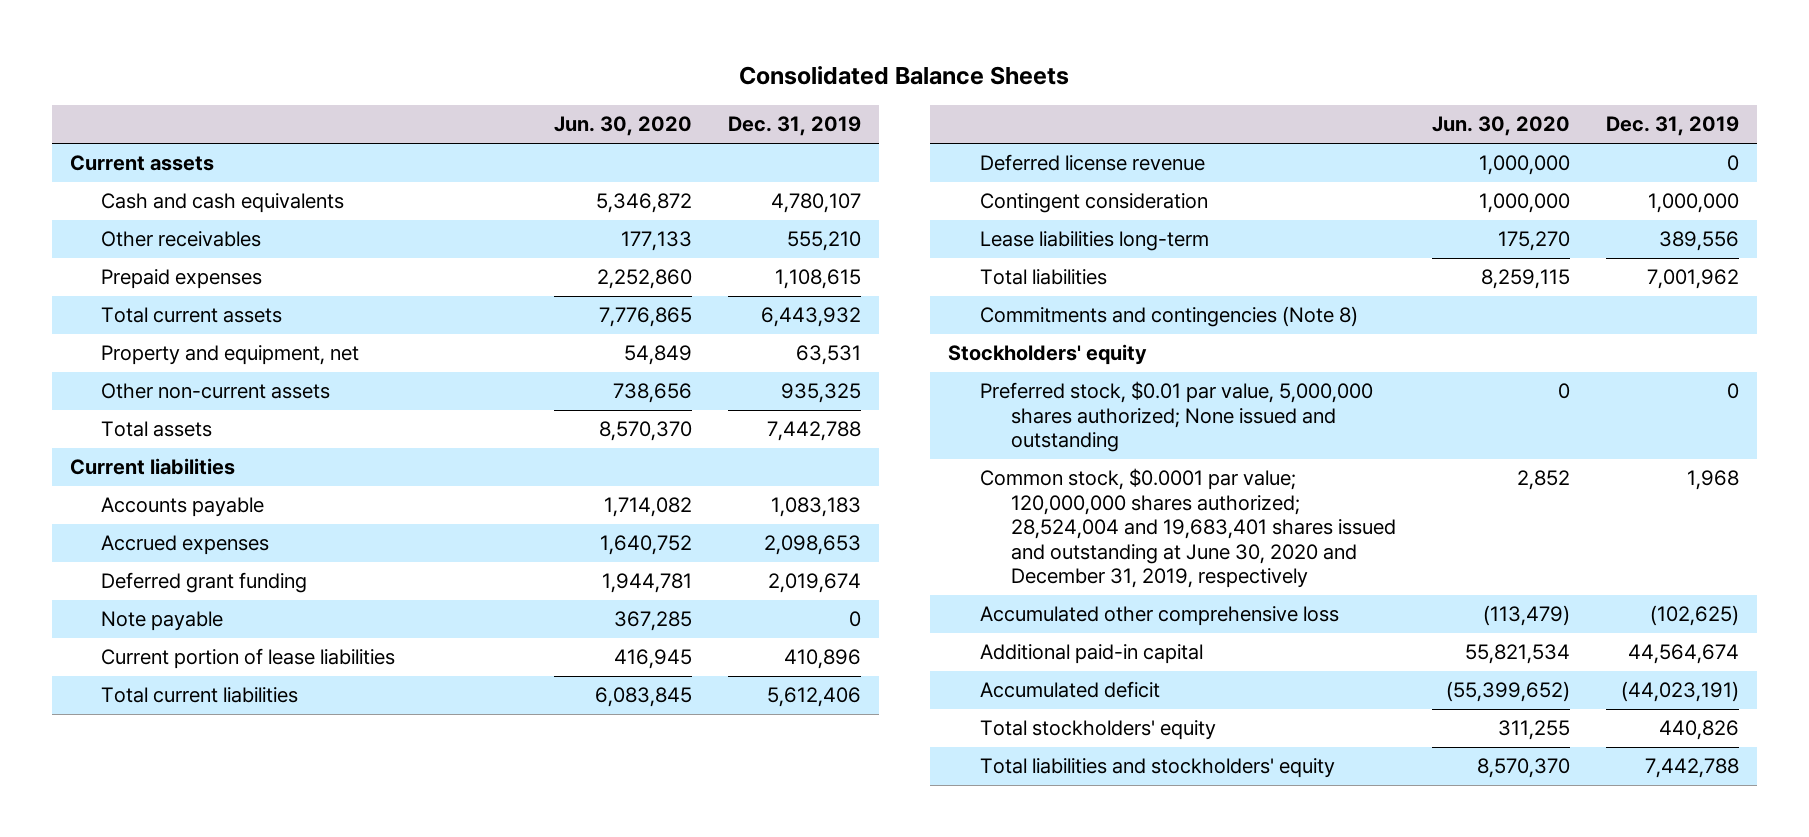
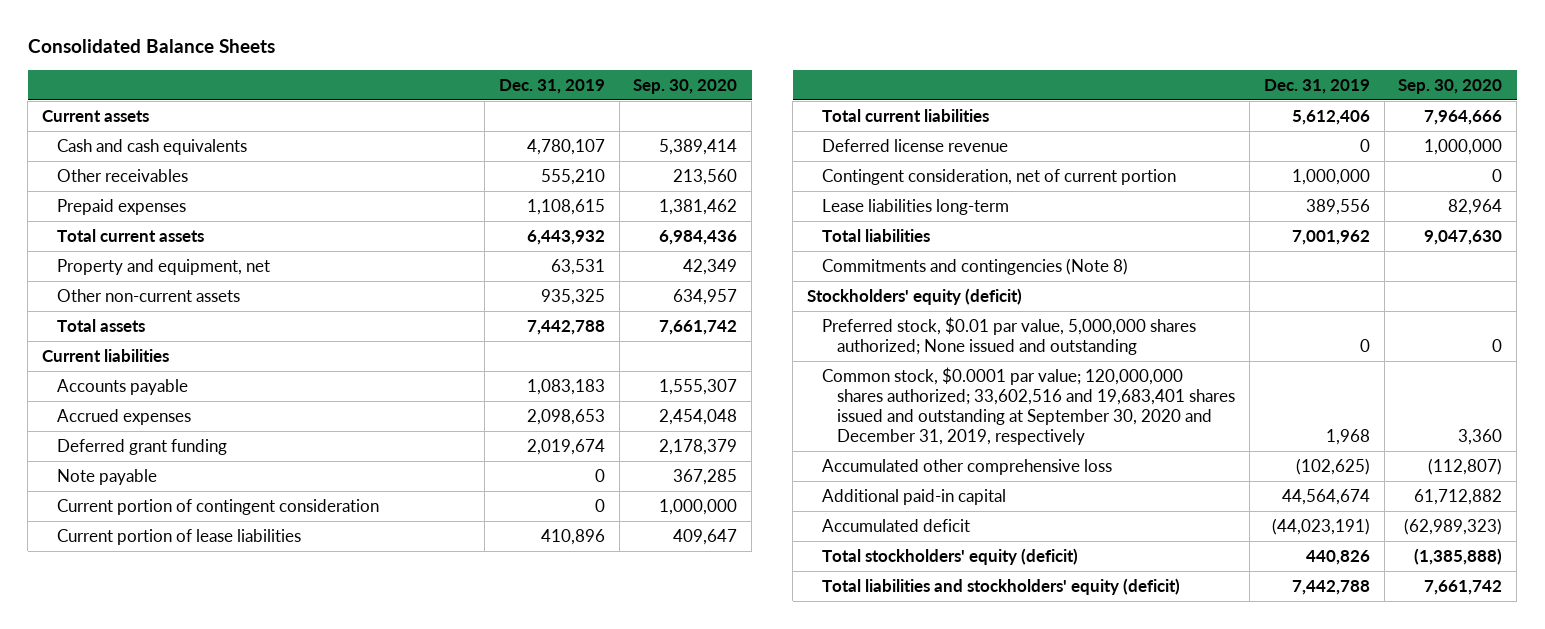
[553,116,692,137] Jun. 30, 2020 -> none
none -> [633,78,738,94] Sep. 30, 2020
none -> [57,498,380,515] Current portion of contingent consideration
[979,193,1208,214] Contingent consideration -> [822,168,1177,185] Contingent consideration, net of current portion
[948,344,1148,366] Stockholders' equity -> [807,287,1023,305] Stockholders' equity (deficit)
[979,468,1397,588] Common stock, $0.0001 par value; 120,000,000 shares authorized; 28,524,004 and 19,683,401 shares issued and outstanding at June 30, 2020 and December 31, 2019, respectively -> [822,366,1235,445] Common stock, $0.0001 par value; 120,000,000 shares authorized; 33,602,516 and 19,683,401 shares issued and outstanding at September 30, 2020 and December 31, 2019, respectively
[979,720,1216,741] Total stockholders' equity -> [822,547,1079,565] Total stockholders' equity (deficit)
[979,758,1335,779] Total liabilities and stockholders' equity -> [822,577,1181,595] Total liabilities and stockholders' equity (deficit)

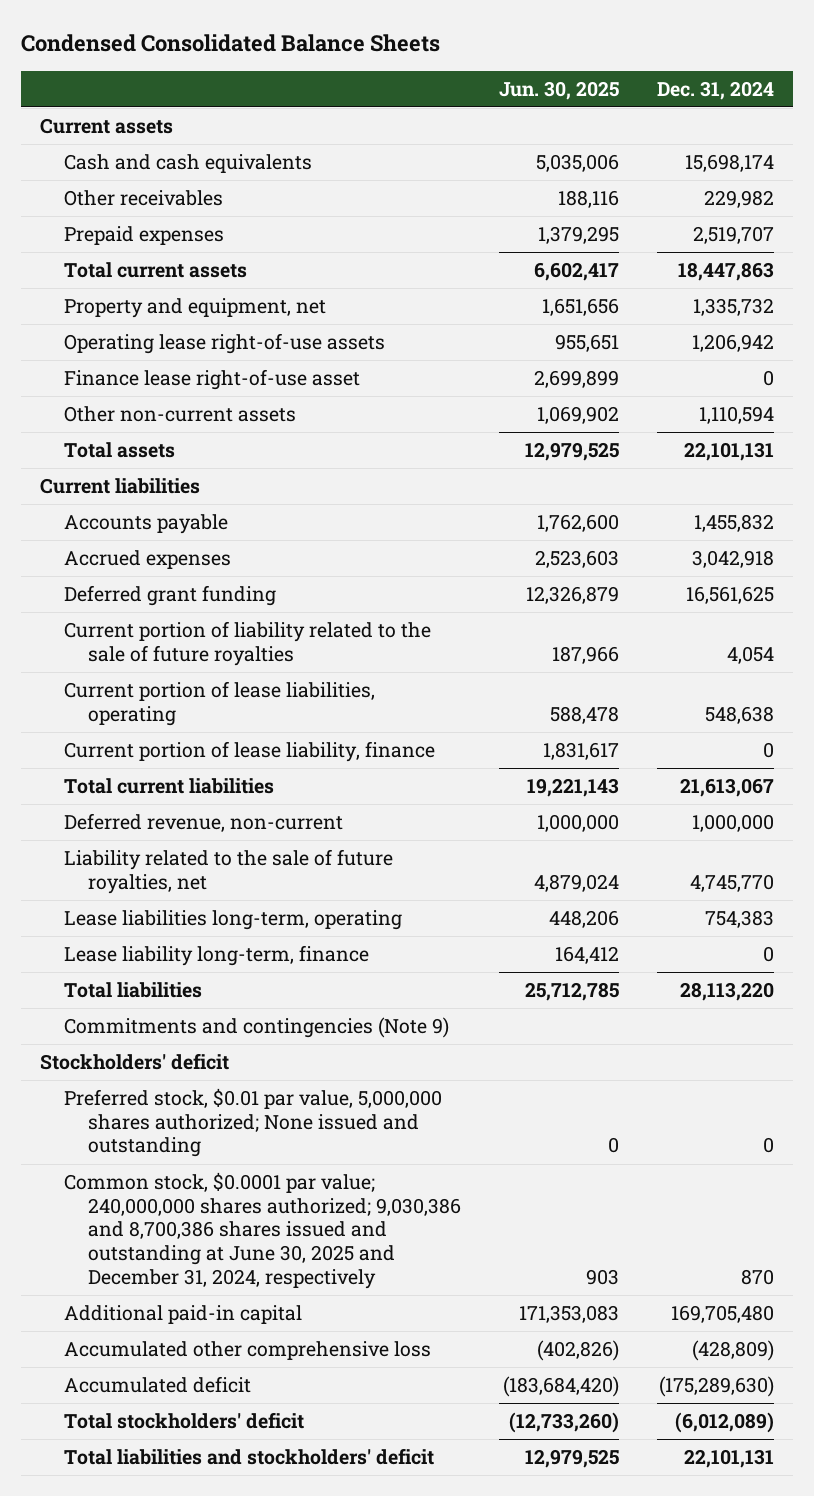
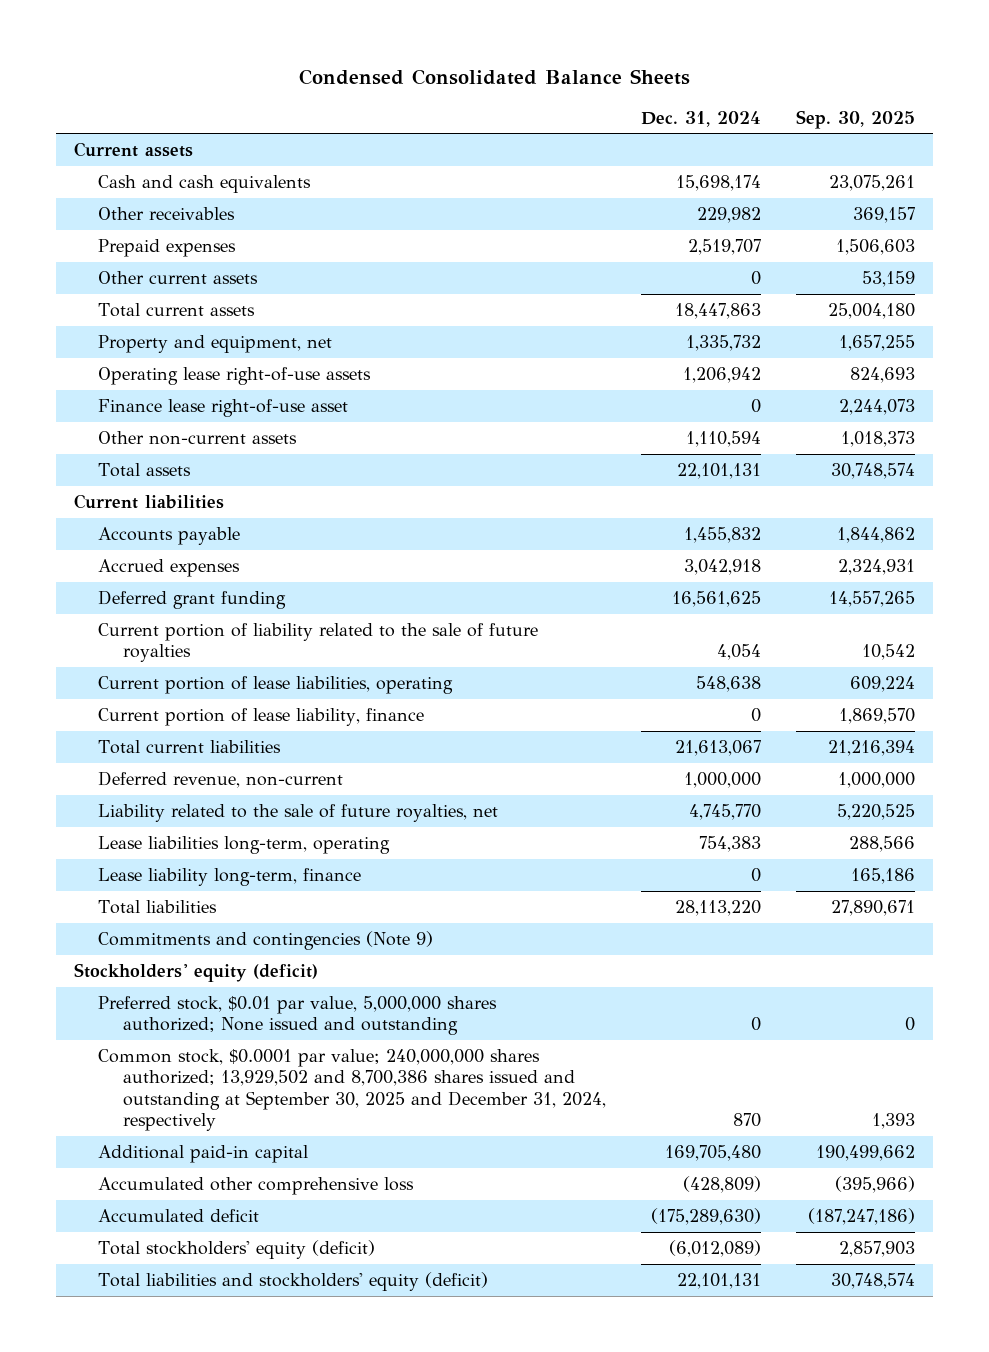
[499,80,620,100] Jun. 30, 2025 -> none
none -> [796,109,916,129] Sep. 30, 2025
none -> [98,270,259,284] Other current assets
[40,1053,230,1071] Stockholders' deficit -> [73,962,318,982] Stockholders' equity (deficit)
[64,1172,462,1289] Common stock, $0.0001 par value; 240,000,000 shares authorized; 9,030,386 and 8,700,386 shares issued and outstanding at June 30, 2025 and December 31, 2024, respectively -> [98,1048,606,1132] Common stock, $0.0001 par value; 240,000,000 shares authorized; 13,929,502 and 8,700,386 shares issued and outstanding at September 30, 2025 and December 31, 2024, respectively
[64,1412,305,1430] Total stockholders' deficit -> [98,1239,376,1259] Total stockholders' equity (deficit)
[64,1448,435,1466] Total liabilities and stockholders' deficit -> [98,1271,489,1291] Total liabilities and stockholders' equity (deficit)

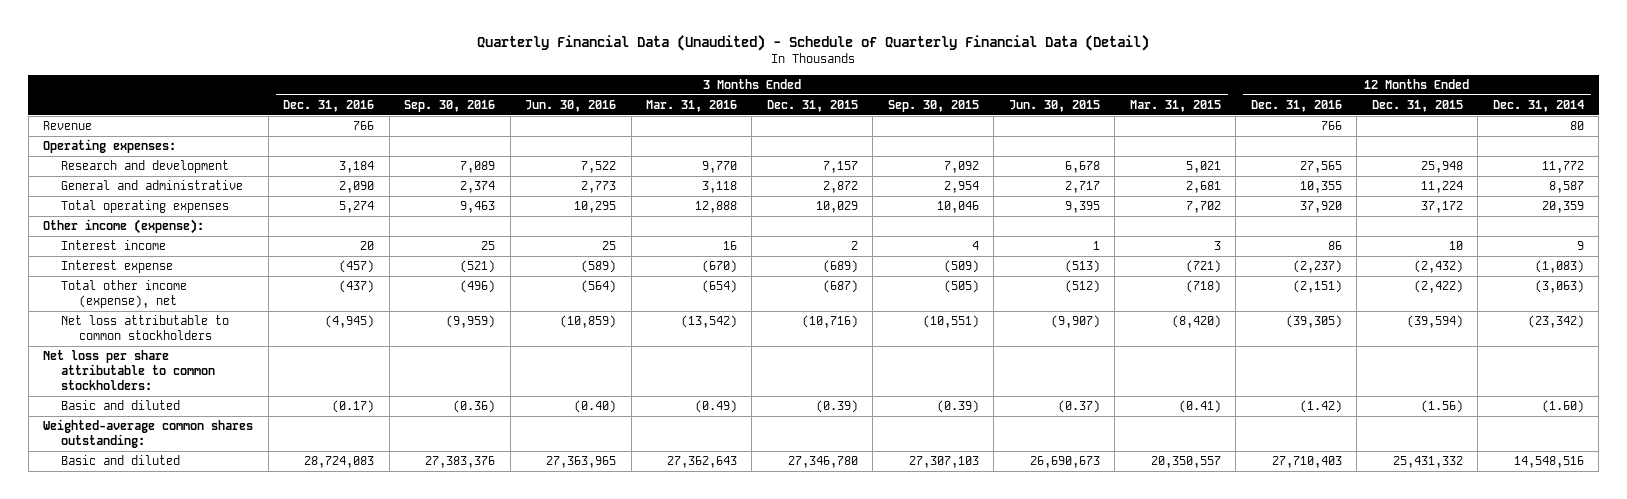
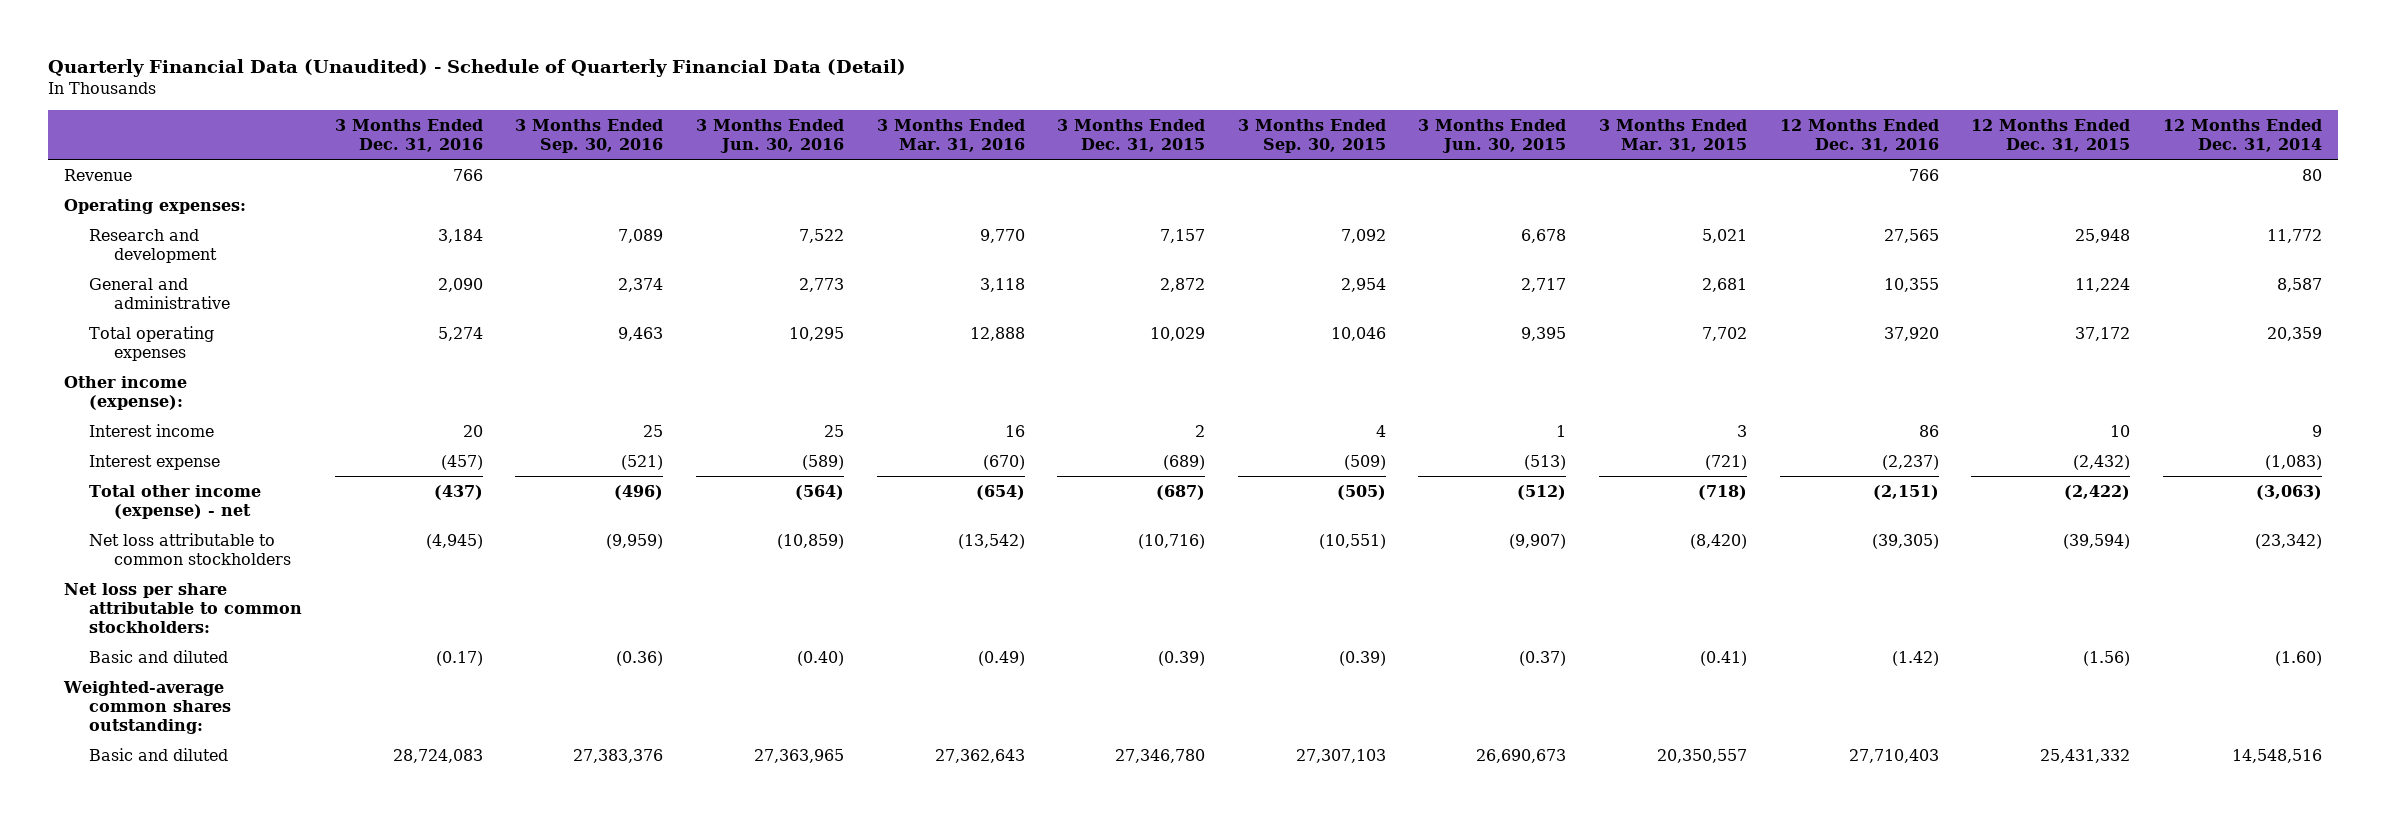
[61,280,188,309] Total other income (expense), net -> [89,484,262,519] Total other income (expense) - net

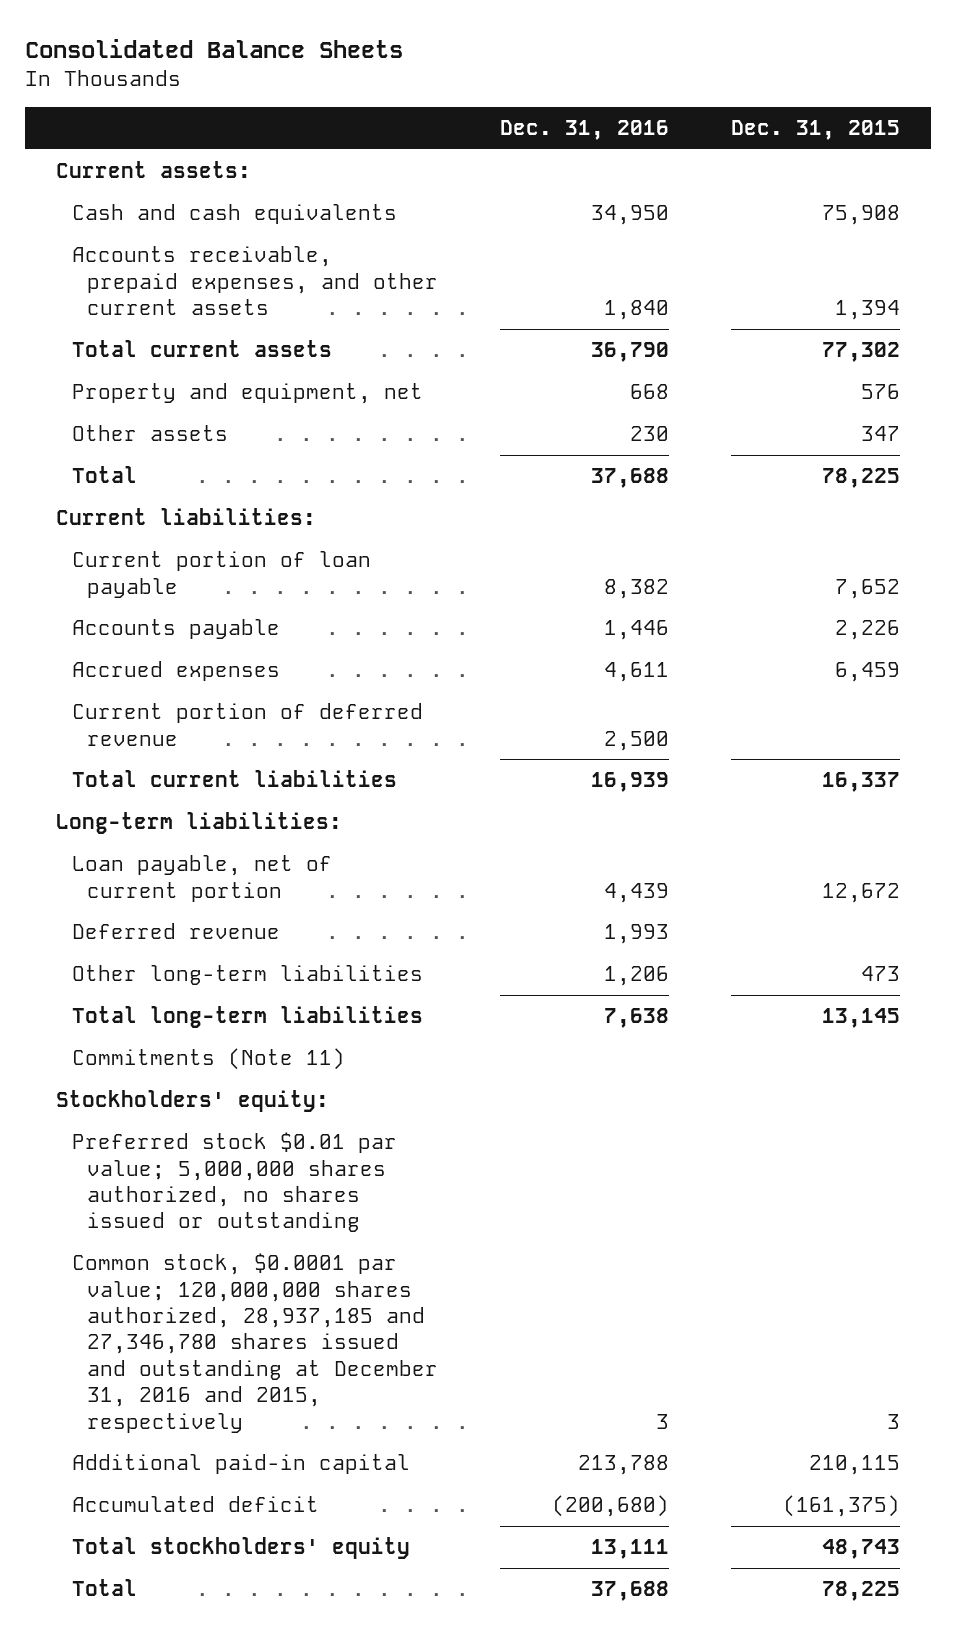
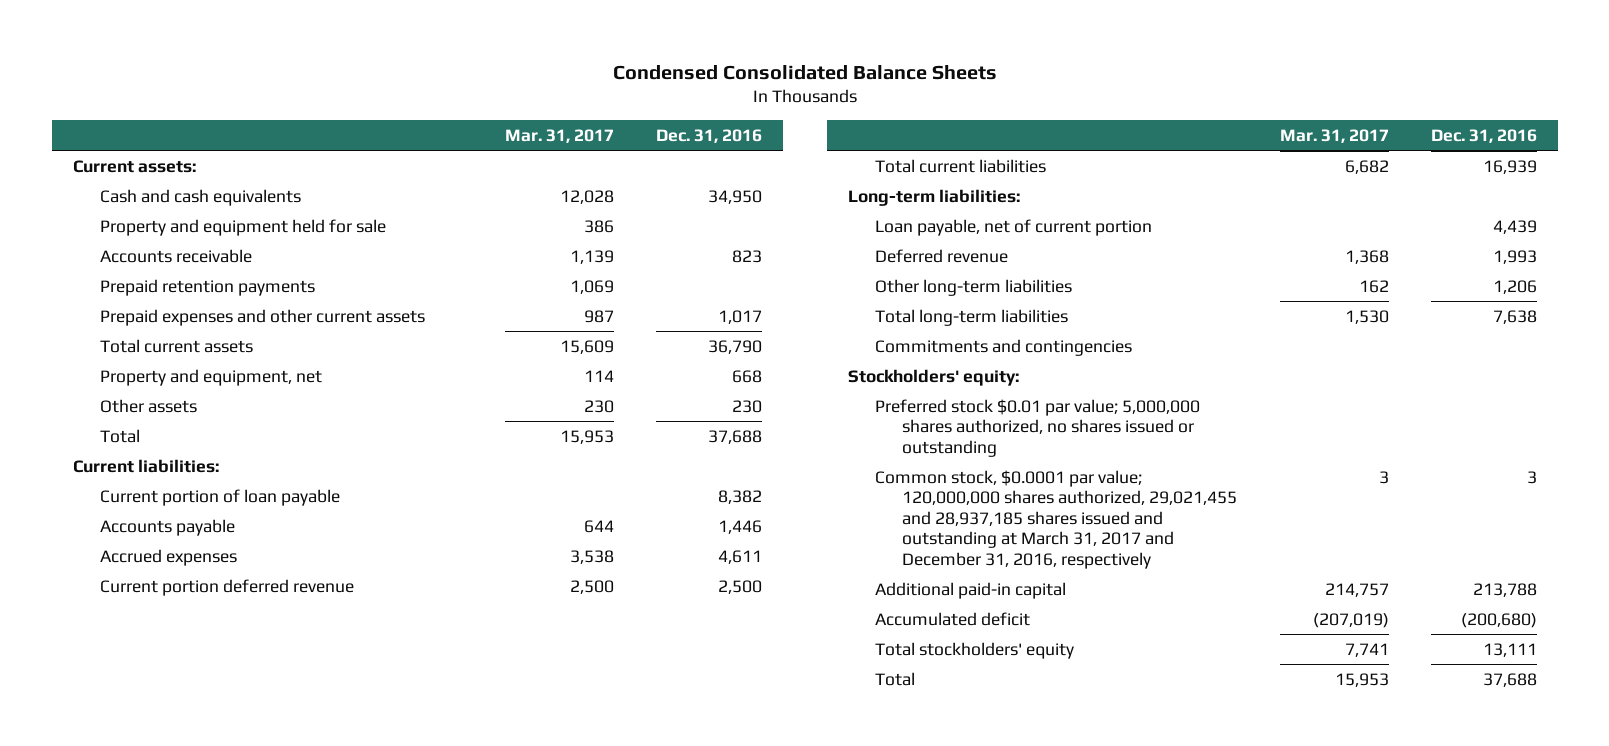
[25,38,404,58] Consolidated Balance Sheets -> [612,64,997,80] Condensed Consolidated Balance Sheets
[730,120,900,141] Dec. 31, 2015 -> none
none -> [504,128,614,143] Mar. 31, 2017
none -> [100,218,387,236] Property and equipment held for sale
none -> [100,248,253,263] Accounts receivable
none -> [100,278,316,296] Prepaid retention payments
[71,246,438,315] Accounts receivable, prepaid expenses, and other current assets -> [100,308,426,326] Prepaid expenses and other current assets
[603,299,669,320] 1,840 -> [717,309,762,324] 1,017
[71,703,423,746] Current portion of deferred revenue -> [100,578,355,596] Current portion deferred revenue
[71,1048,345,1071] Commitments (Note 11) -> [875,338,1133,356] Commitments and contingencies
[71,1253,438,1433] Common stock, $0.0001 par value; 120,000,000 shares authorized, 28,937,185 and 27,346,780 shares issued and outstanding at December 31, 2016 and 2015, respectively -> [875,469,1238,569] Common stock, $0.0001 par value; 120,000,000 shares authorized, 29,021,455 and 28,937,185 shares issued and outstanding at March 31, 2017 and December 31, 2016, respectively

